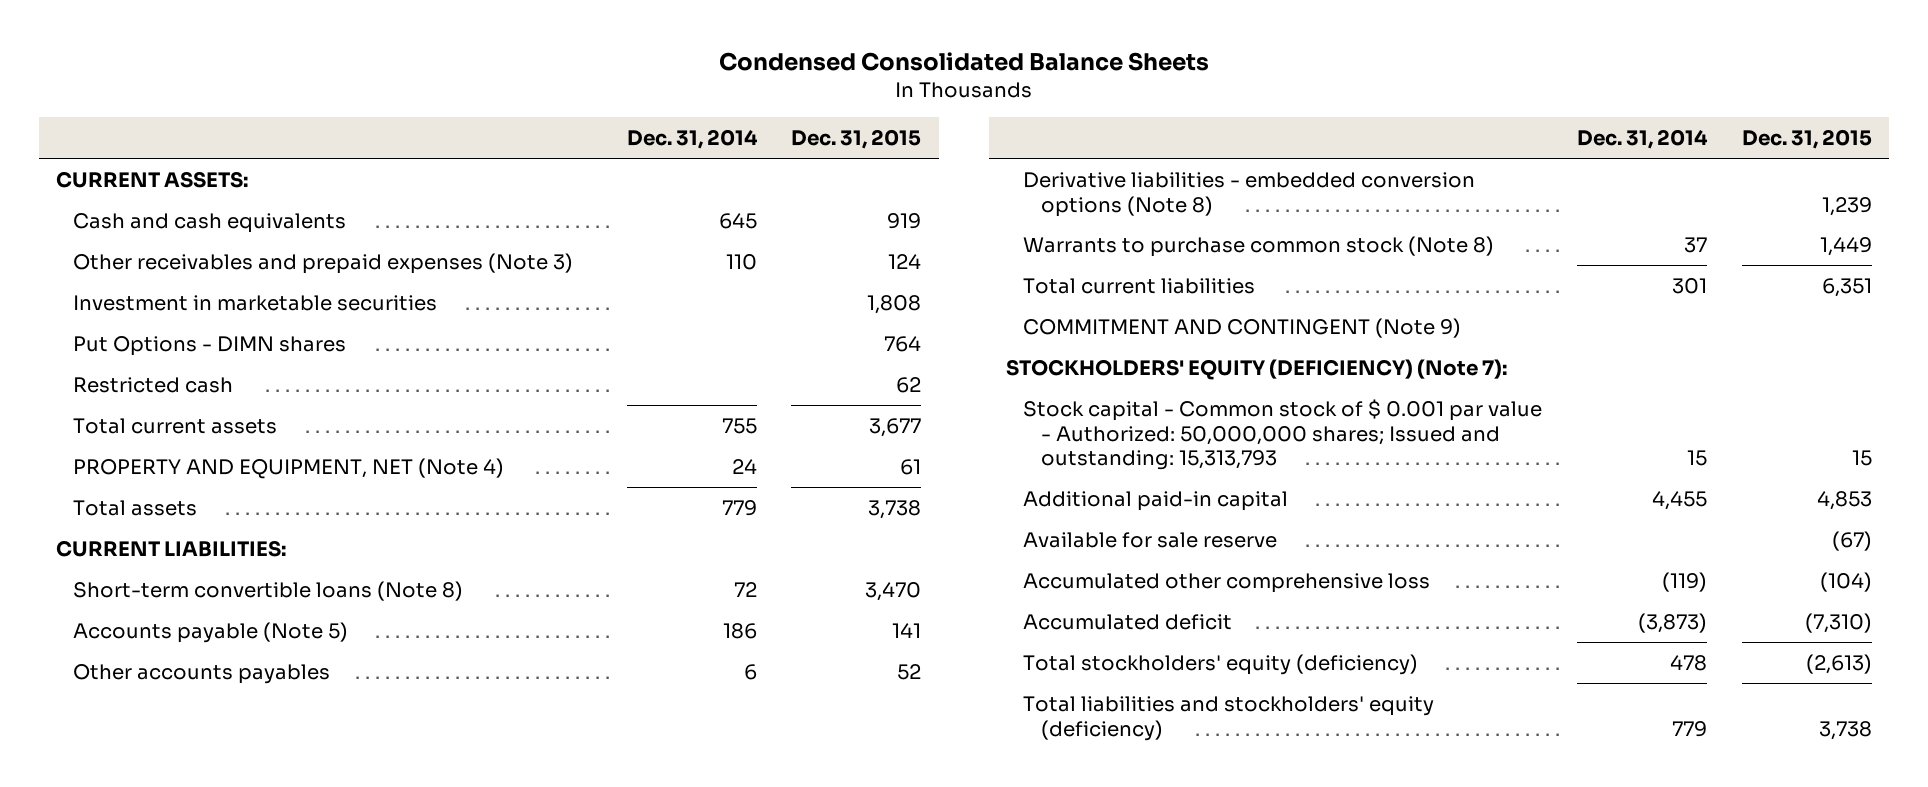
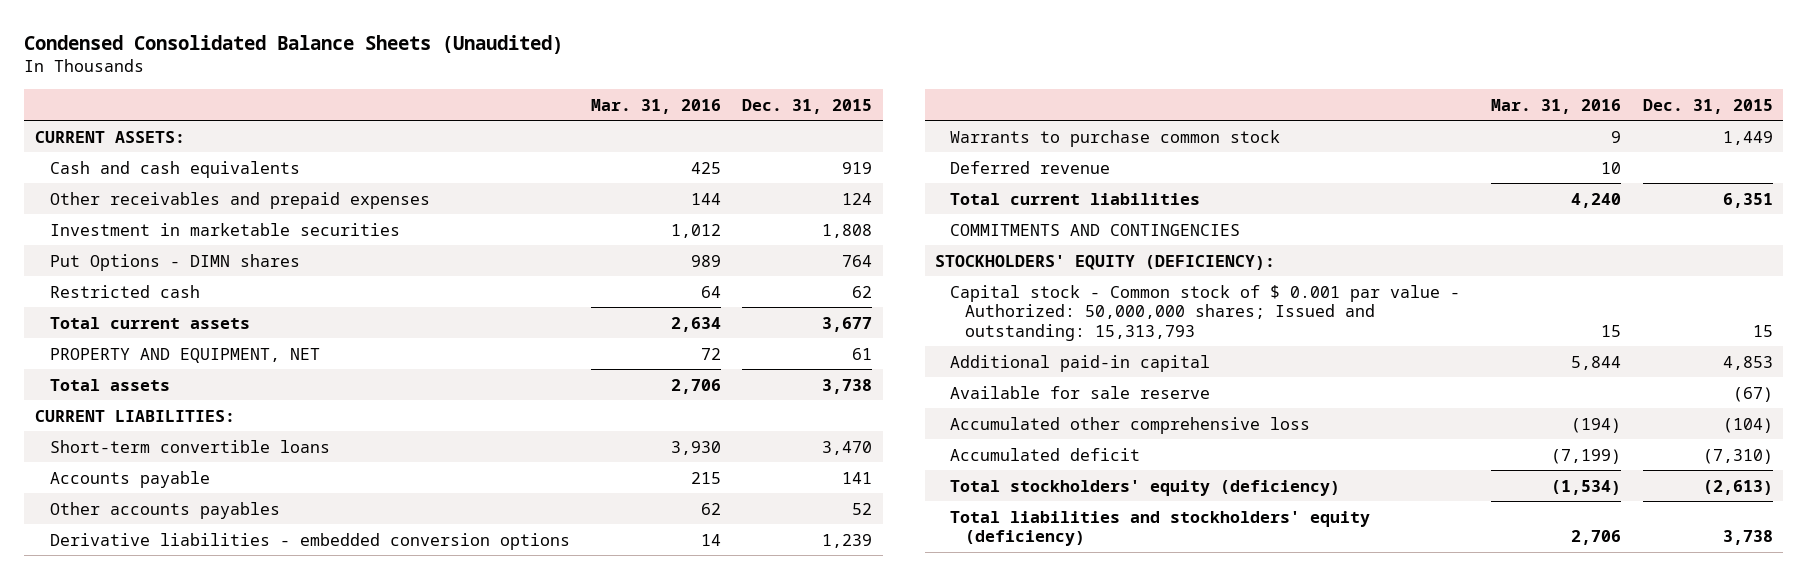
[718,52,1209,72] Condensed Consolidated Balance Sheets -> [24,34,564,54] Condensed Consolidated Balance Sheets (Unaudited)
[626,129,758,150] Dec. 31, 2014 -> none
none -> [590,98,721,114] Mar. 31, 2016
[73,252,574,274] Other receivables and prepaid expenses (Note 3) -> [49,191,430,209] Other receivables and prepaid expenses
[73,457,505,479] PROPERTY AND EQUIPMENT, NET (Note 4) -> [49,347,320,363] PROPERTY AND EQUIPMENT, NET
[73,580,464,601] Short-term convertible loans (Note 8) -> [49,439,330,453] Short-term convertible loans
[73,621,349,643] Accounts payable (Note 5) -> [49,470,210,488] Accounts payable
[1023,171,1476,217] Derivative liabilities - embedded conversion options (Note 8) -> [49,532,570,550] Derivative liabilities - embedded conversion options
[1023,235,1495,257] Warrants to purchase common stock (Note 8) -> [949,129,1280,147] Warrants to purchase common stock
none -> [949,160,1110,174] Deferred revenue
[1023,317,1462,338] COMMITMENT AND CONTINGENT (Note 9) -> [949,223,1240,236] COMMITMENTS AND CONTINGENCIES
[1006,358,1508,380] STOCKHOLDERS' EQUITY (DEFICIENCY) (Note 7): -> [935,254,1276,270] STOCKHOLDERS' EQUITY (DEFICIENCY):
[1023,398,1543,471] Stock capital - Common stock of $ 0.001 par value - Authorized: 50,000,000 shares; Issued and outstanding: 15,313,793 -> [949,284,1460,341] Capital stock - Common stock of $ 0.001 par value - Authorized: 50,000,000 shares; Issued and outstanding: 15,313,793

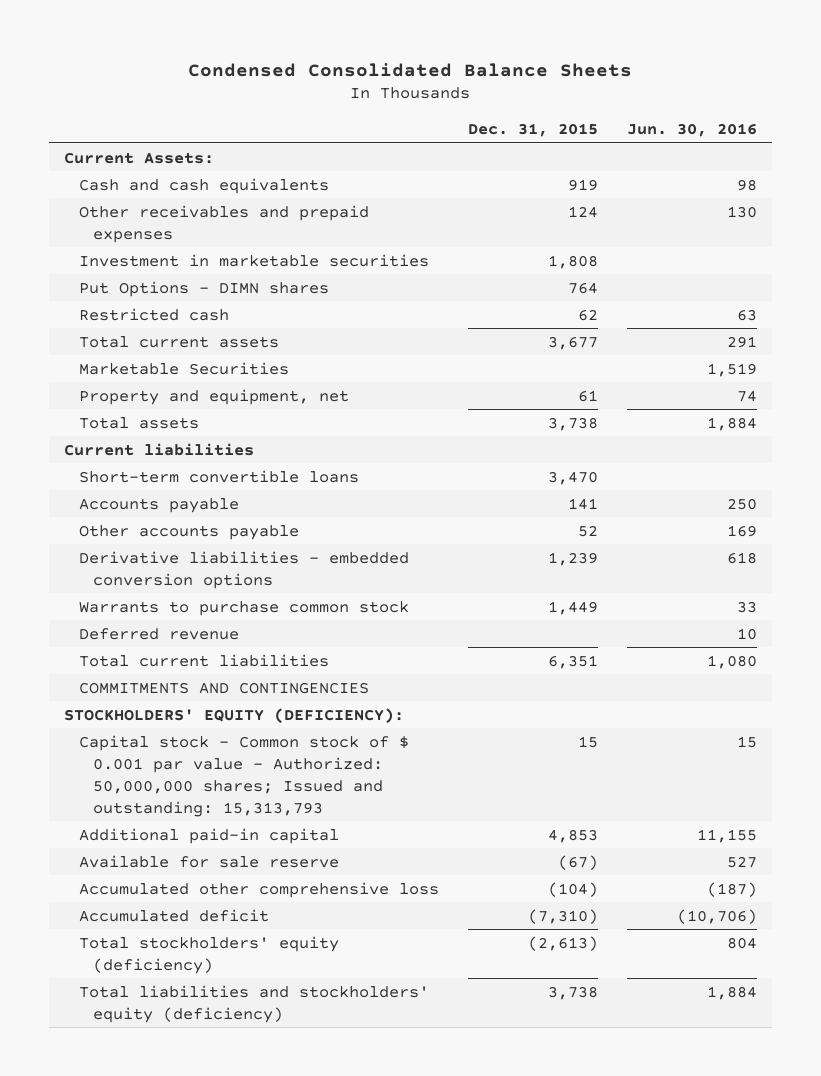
[24,34,564,54] Condensed Consolidated Balance Sheets (Unaudited) -> [188,62,633,77] Condensed Consolidated Balance Sheets
[590,98,721,114] Mar. 31, 2016 -> none
none -> [626,123,757,138] Jun. 30, 2016
[34,130,185,143] CURRENT ASSETS: -> [63,151,214,164] Current Assets:
none -> [78,361,289,375] Marketable Securities
[49,347,320,363] PROPERTY AND EQUIPMENT, NET -> [78,388,349,405] Property and equipment, net
[34,409,235,422] CURRENT LIABILITIES: -> [63,442,254,456] Current liabilities
[49,501,280,519] Other accounts payables -> [78,524,299,540] Other accounts payable

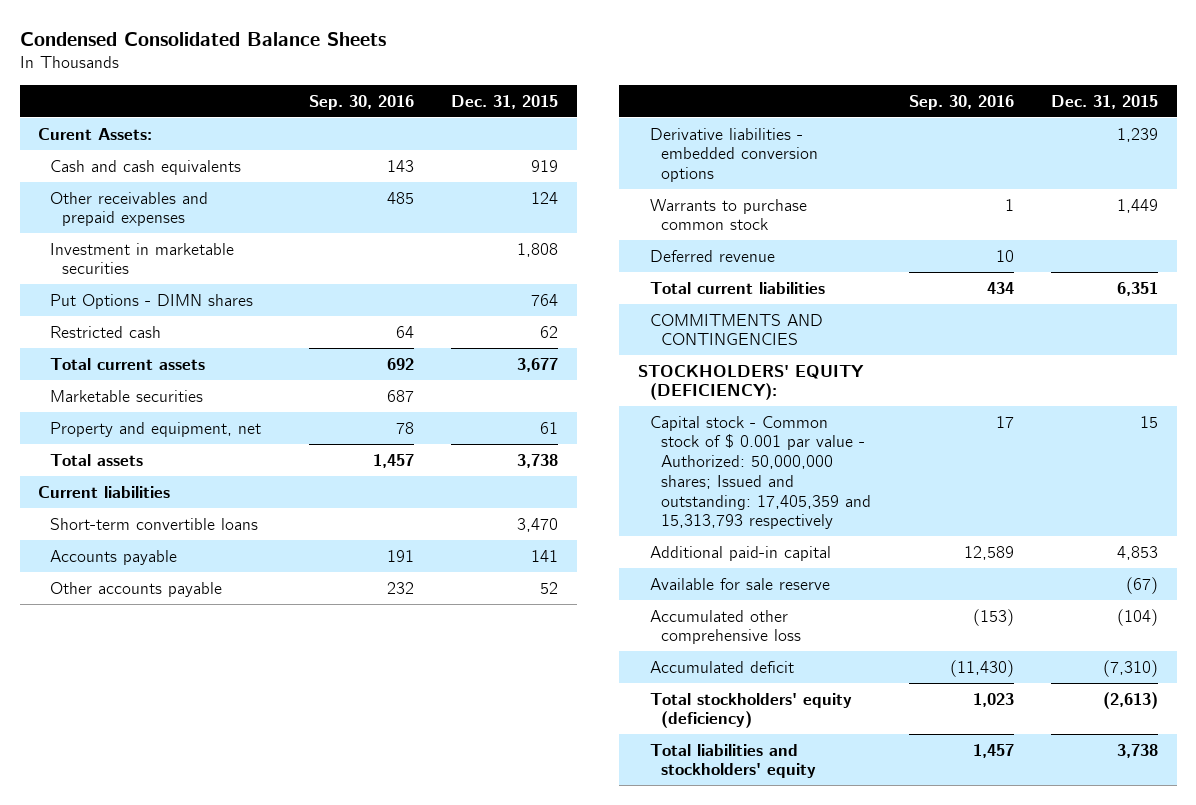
[626,123,757,138] Jun. 30, 2016 -> none
none -> [309,94,415,110] Sep. 30, 2016
[63,151,214,164] Current Assets: -> [38,127,153,140] Curent Assets:
[78,361,289,375] Marketable Securities -> [50,389,204,402] Marketable securities
[78,734,409,817] Capital stock - Common stock of $ 0.001 par value - Authorized: 50,000,000 shares; Issued and outstanding: 15,313,793 -> [649,415,872,530] Capital stock - Common stock of $ 0.001 par value - Authorized: 50,000,000 shares; Issued and outstanding: 17,405,359 and 15,313,793 respectively
[78,984,429,1023] Total liabilities and stockholders' equity (deficiency) -> [649,743,817,779] Total liabilities and stockholders' equity

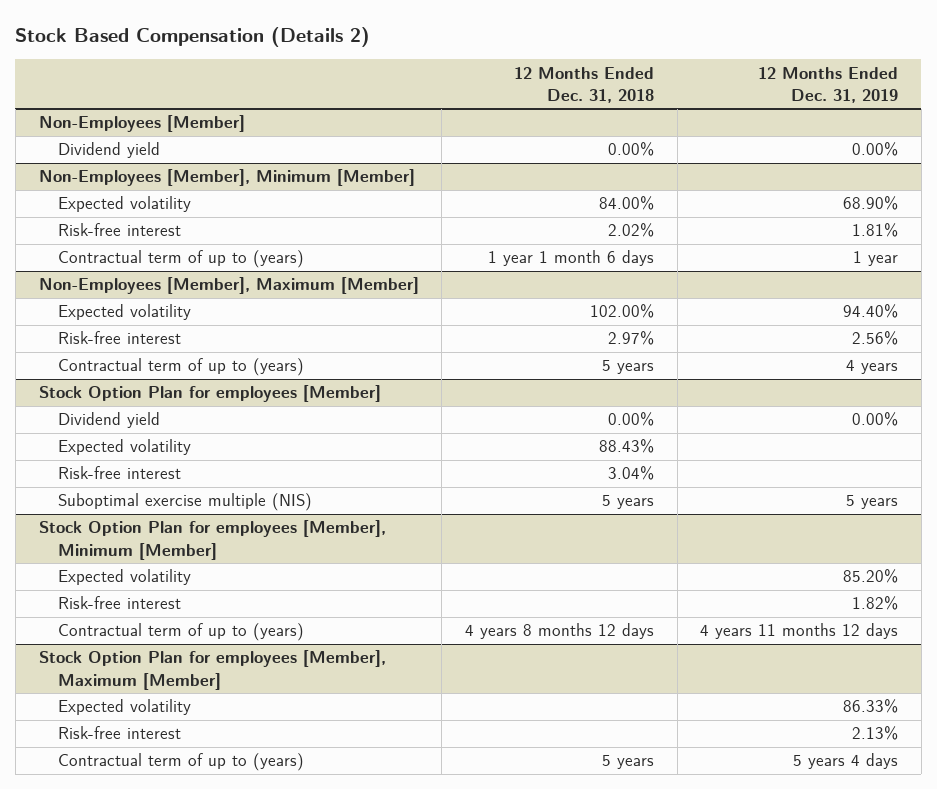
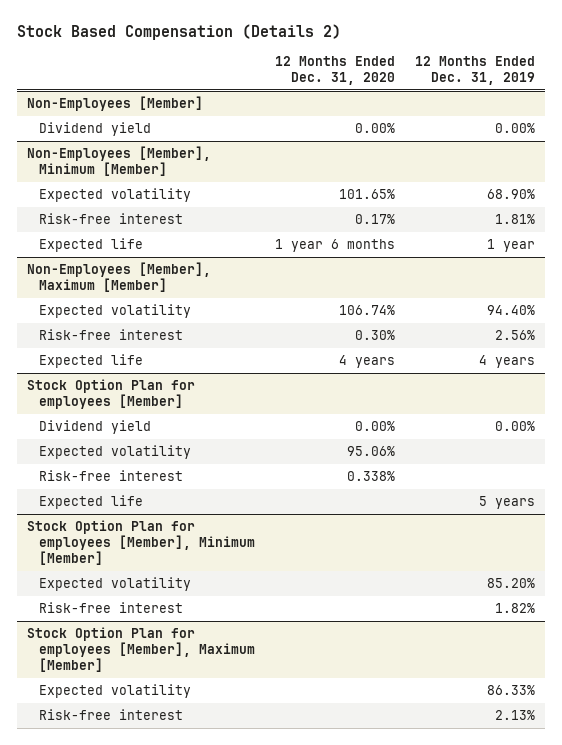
[513,66,654,103] 12 Months Ended Dec. 31, 2018 -> none
none -> [275,56,396,86] 12 Months Ended Dec. 31, 2020
[58,250,305,269] Contractual term of up to (years) -> none
none -> [39,237,144,252] Expected life
[58,358,305,377] Contractual term of up to (years) -> none
none -> [39,353,144,368] Expected life
[58,493,313,512] Suboptimal exercise multiple (NIS) -> none
none -> [39,494,144,509] Expected life
[58,623,305,642] Contractual term of up to (years) -> none
[58,753,305,772] Contractual term of up to (years) -> none

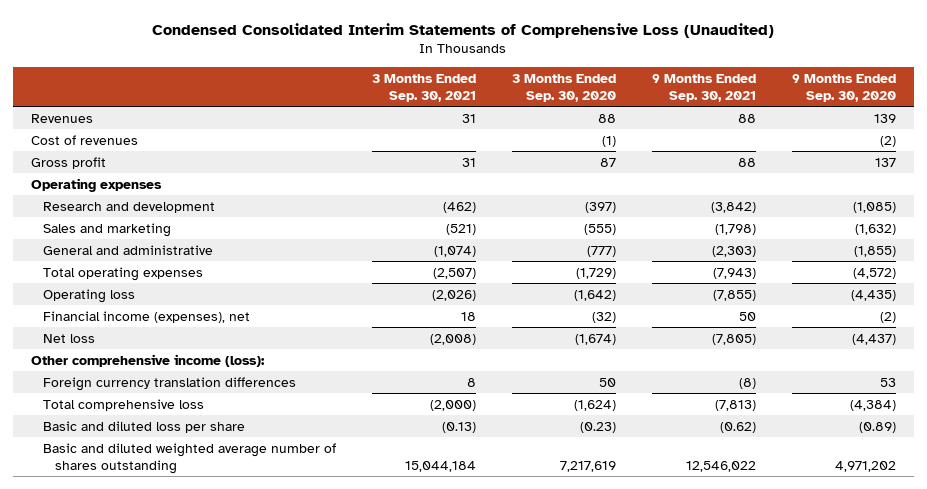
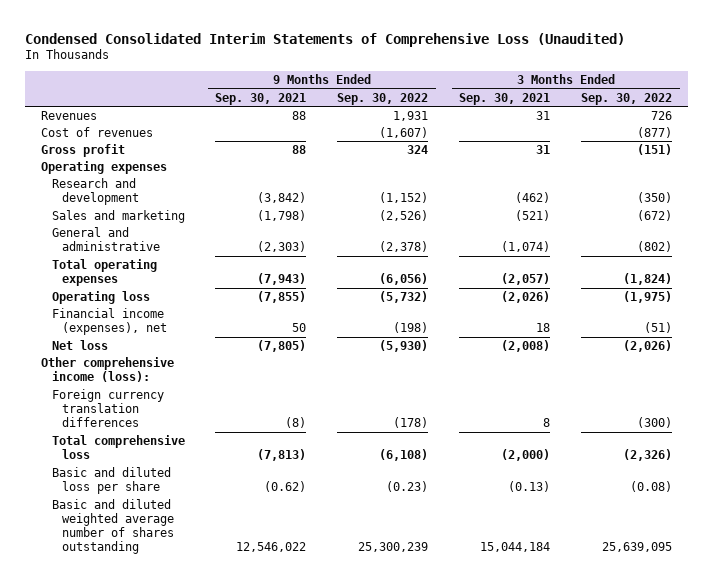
[511,74,616,103] 3 Months Ended Sep. 30, 2020 -> none
[791,74,896,103] 9 Months Ended Sep. 30, 2020 -> none
none -> [337,92,429,105] Sep. 30, 2022
none -> [581,92,673,105] Sep. 30, 2022
[432,267,476,279] (2,507) -> [501,273,551,286] (2,057)

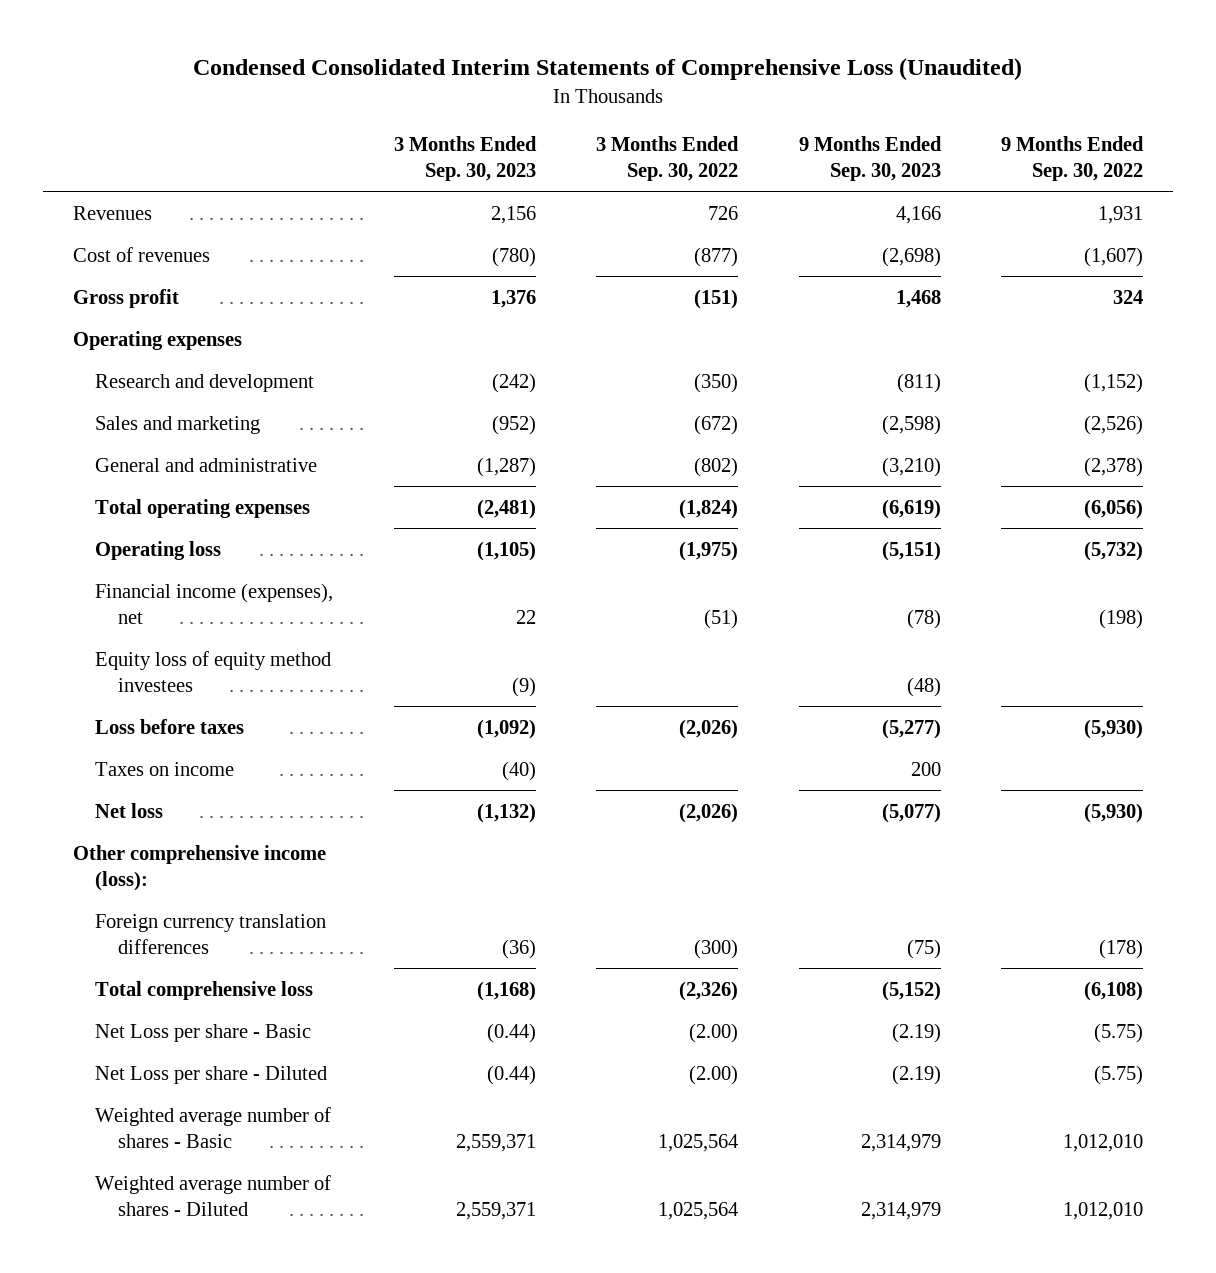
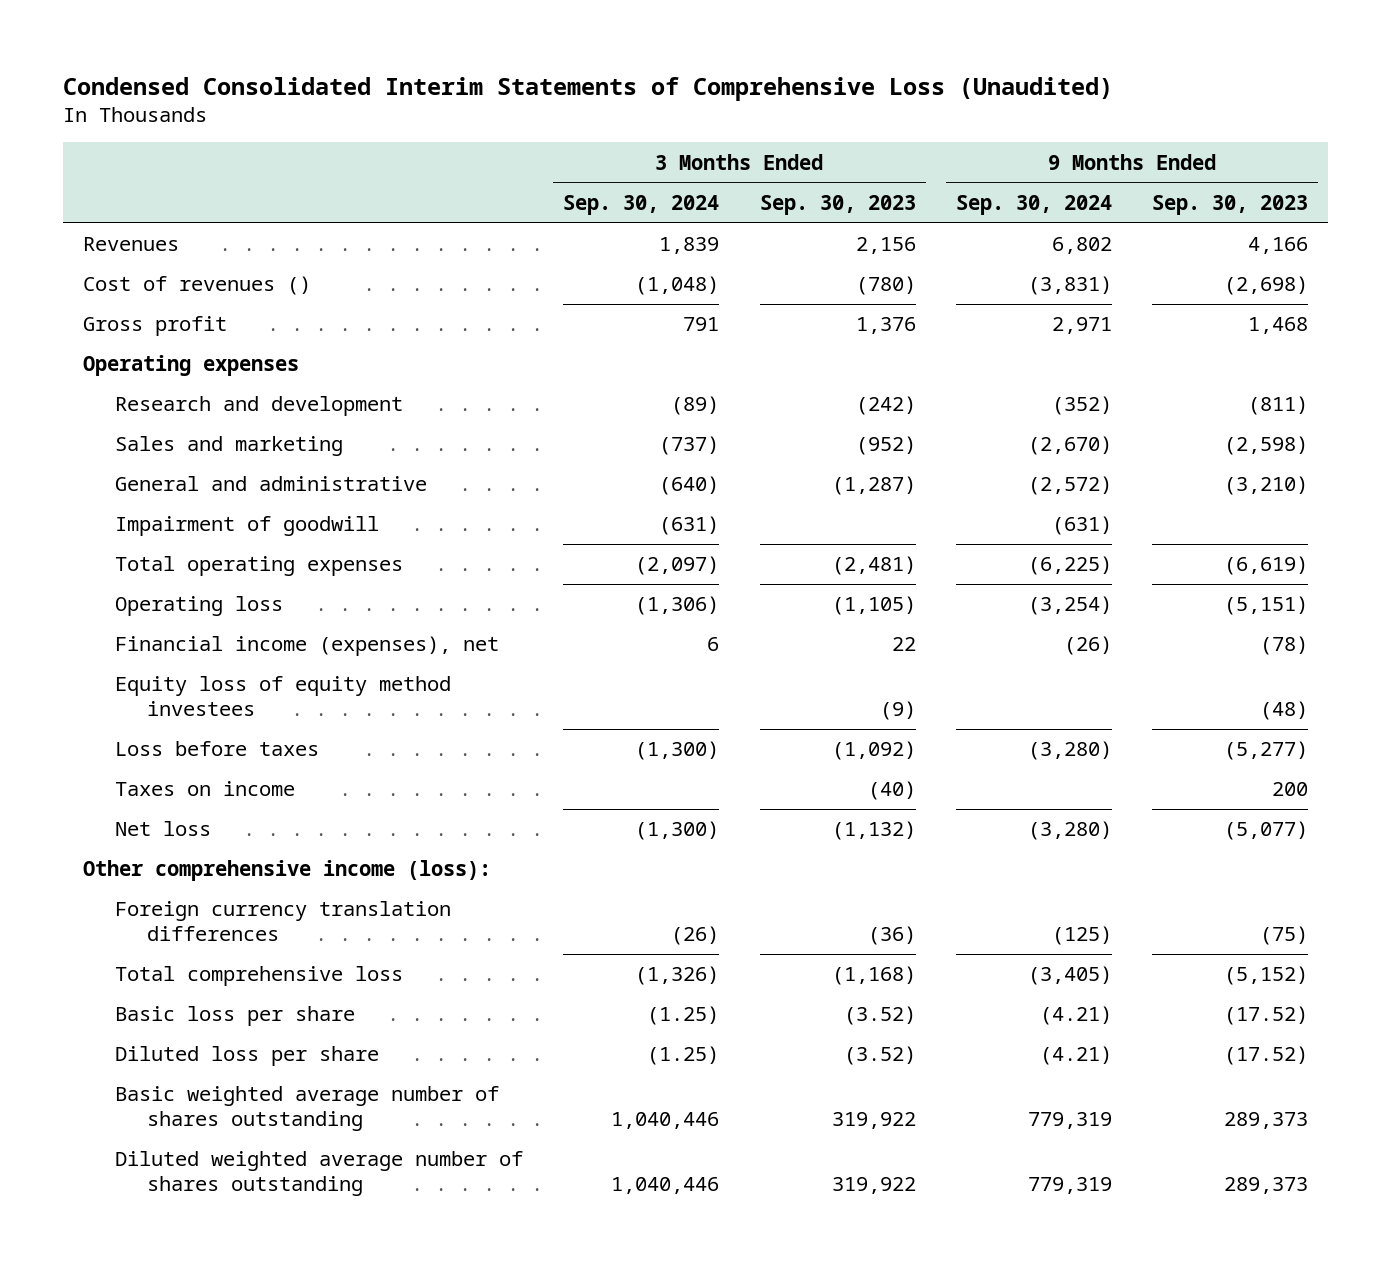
[596,136,740,182] 3 Months Ended Sep. 30, 2022 -> none
[1000,136,1144,182] 9 Months Ended Sep. 30, 2022 -> none
none -> [563,195,720,216] Sep. 30, 2024
none -> [955,195,1112,216] Sep. 30, 2024
[72,246,210,262] Cost of revenues -> [83,276,312,296] Cost of revenues ()
none -> [115,516,380,537] Impairment of goodwill
[95,1023,312,1042] Net Loss per share - Basic -> [115,1006,356,1027] Basic loss per share
[486,1022,536,1043] (0.44) -> [843,1006,916,1026] (3.52)
[891,1022,941,1043] (2.19) -> [1224,1006,1309,1026] (17.52)
[95,1065,328,1084] Net Loss per share - Diluted -> [115,1046,380,1067] Diluted loss per share
[486,1064,536,1085] (0.44) -> [843,1046,916,1066] (3.52)
[891,1064,941,1085] (2.19) -> [1224,1046,1309,1066] (17.52)
[95,1106,332,1148] Weighted average number of shares - Basic -> [115,1086,500,1132] Basic weighted average number of shares outstanding
[455,1133,536,1152] 2,559,371 -> [831,1112,916,1130] 319,922
[860,1133,941,1152] 2,314,979 -> [1224,1112,1309,1130] 289,373
[95,1174,332,1216] Weighted average number of shares - Diluted -> [115,1151,524,1197] Diluted weighted average number of shares outstanding
[455,1201,536,1220] 2,559,371 -> [831,1177,916,1195] 319,922
[860,1201,941,1220] 2,314,979 -> [1224,1177,1309,1195] 289,373

